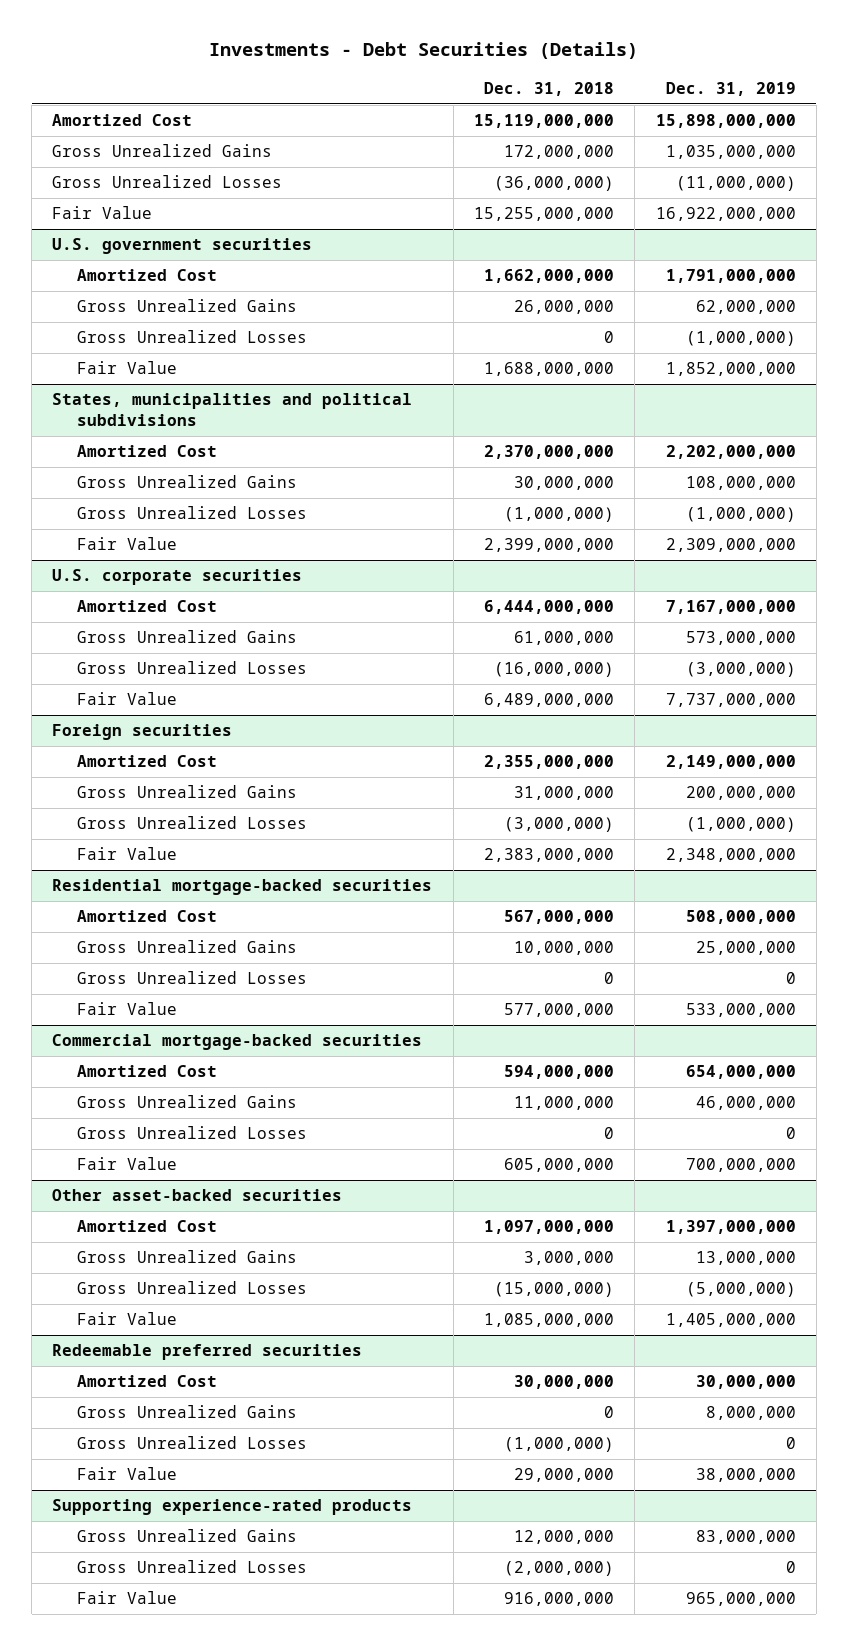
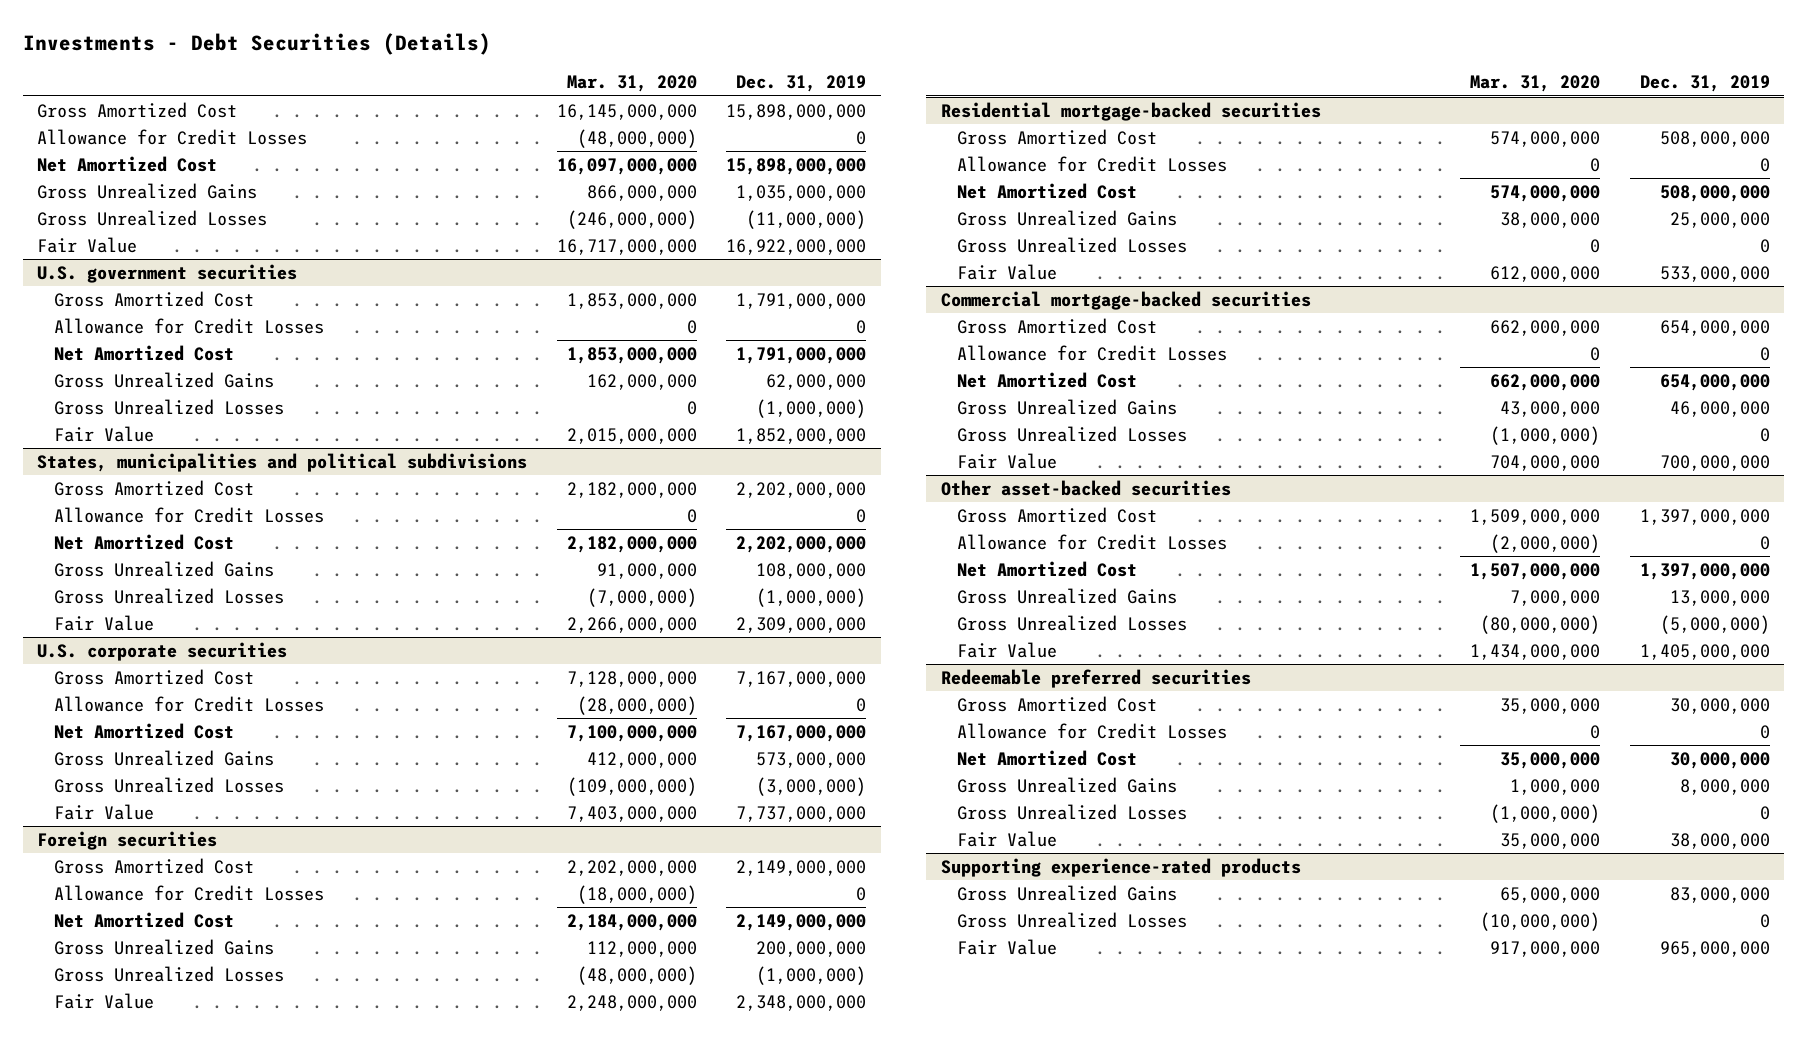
[483,81,614,96] Dec. 31, 2018 -> none
none -> [566,75,697,93] Mar. 31, 2020
[52,114,193,127] Amortized Cost -> [37,102,238,119] Gross Amortized Cost
none -> [37,129,308,146] Allowance for Credit Losses
none -> [37,156,218,173] Net Amortized Cost
[77,269,218,282] Amortized Cost -> [54,291,255,308] Gross Amortized Cost
none -> [54,318,325,335] Allowance for Credit Losses
none -> [54,345,235,362] Net Amortized Cost
[77,445,218,458] Amortized Cost -> [54,480,255,497] Gross Amortized Cost
none -> [54,507,325,524] Allowance for Credit Losses
none -> [54,534,235,551] Net Amortized Cost
[77,600,218,613] Amortized Cost -> [54,669,255,686] Gross Amortized Cost
none -> [54,696,325,713] Allowance for Credit Losses
none -> [54,723,235,740] Net Amortized Cost
[77,755,218,768] Amortized Cost -> [54,858,255,875] Gross Amortized Cost
none -> [54,885,325,902] Allowance for Credit Losses
none -> [54,912,235,929] Net Amortized Cost
[77,910,218,923] Amortized Cost -> [957,129,1158,146] Gross Amortized Cost
none -> [957,156,1228,173] Allowance for Credit Losses
none -> [957,183,1138,200] Net Amortized Cost
[77,1065,218,1078] Amortized Cost -> [957,318,1158,335] Gross Amortized Cost
none -> [957,345,1228,362] Allowance for Credit Losses
none -> [957,372,1138,389] Net Amortized Cost
[77,1220,218,1233] Amortized Cost -> [957,507,1158,524] Gross Amortized Cost
none -> [957,534,1228,551] Allowance for Credit Losses
none -> [957,561,1138,578] Net Amortized Cost
[77,1375,218,1388] Amortized Cost -> [957,696,1158,713] Gross Amortized Cost
none -> [957,723,1228,740] Allowance for Credit Losses
none -> [957,750,1138,767] Net Amortized Cost

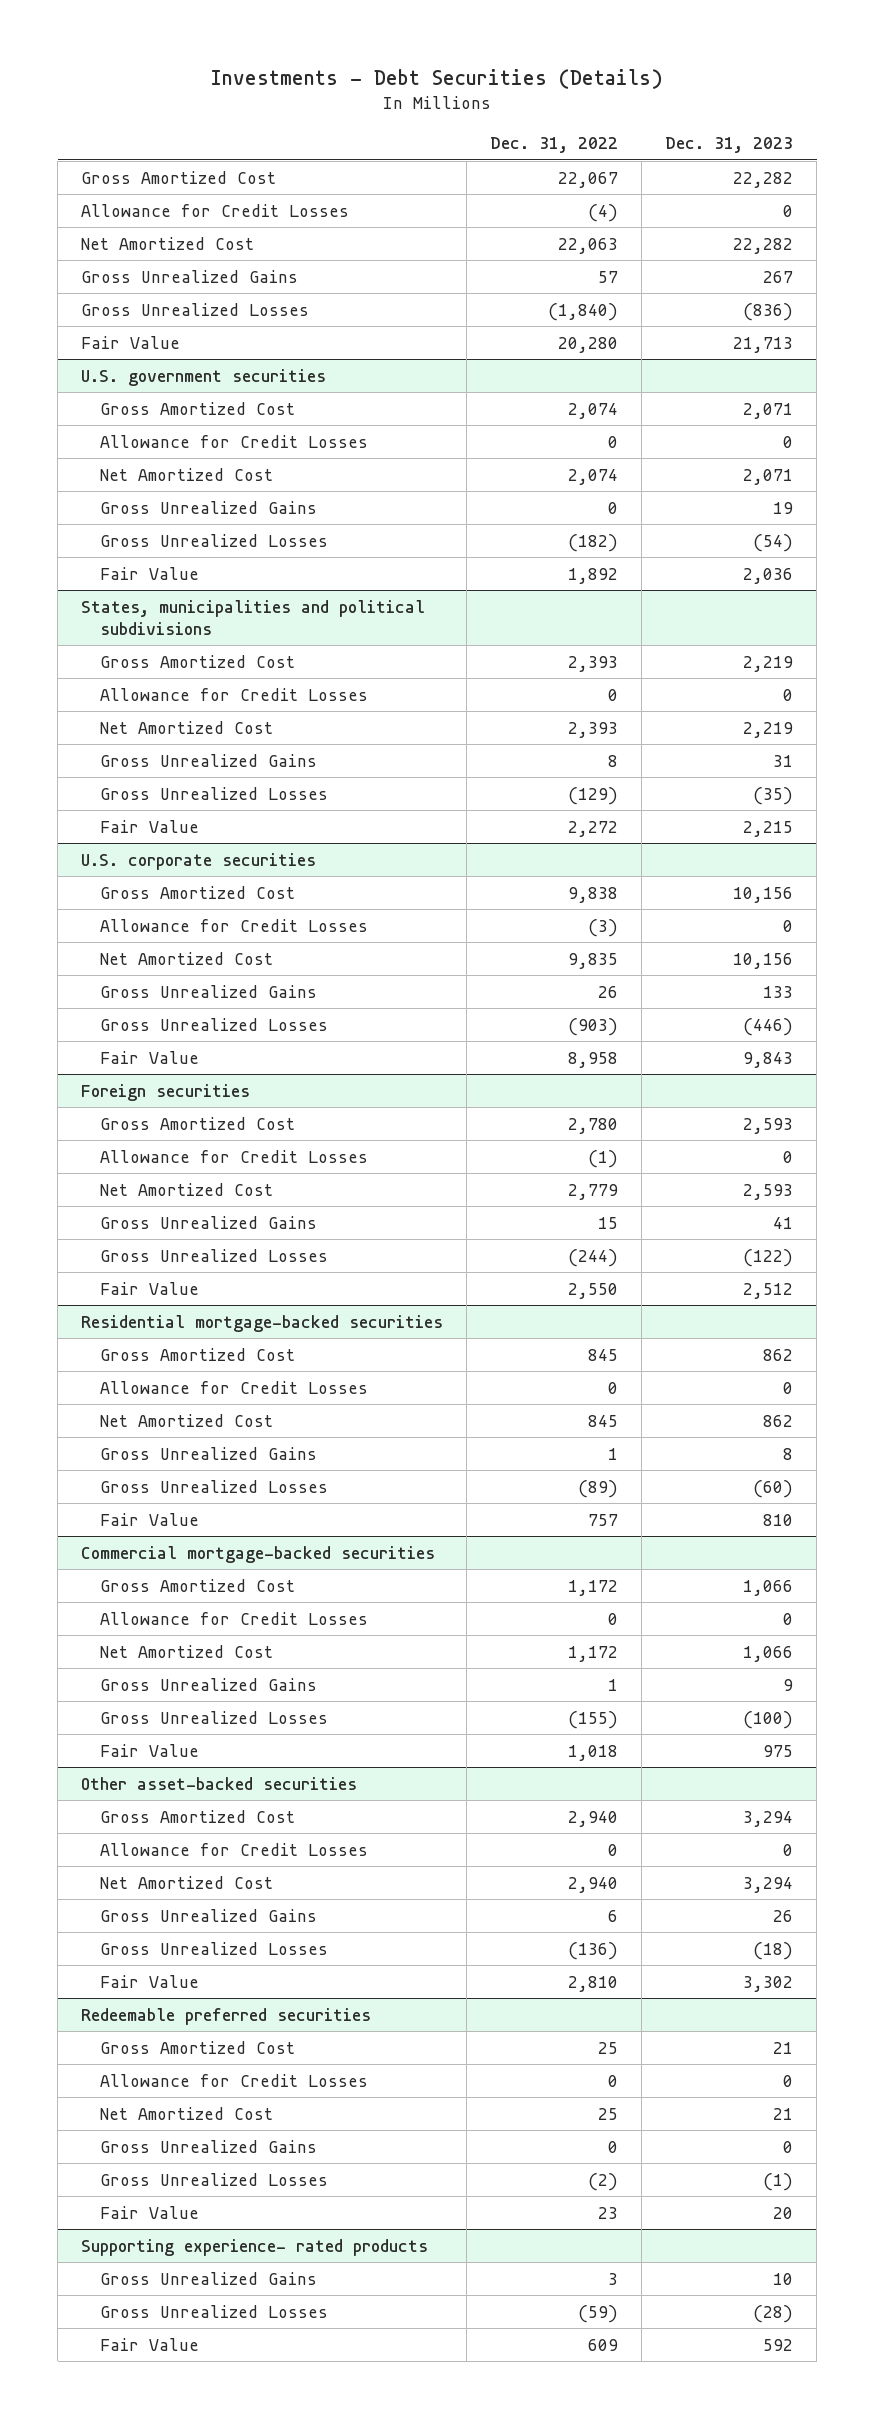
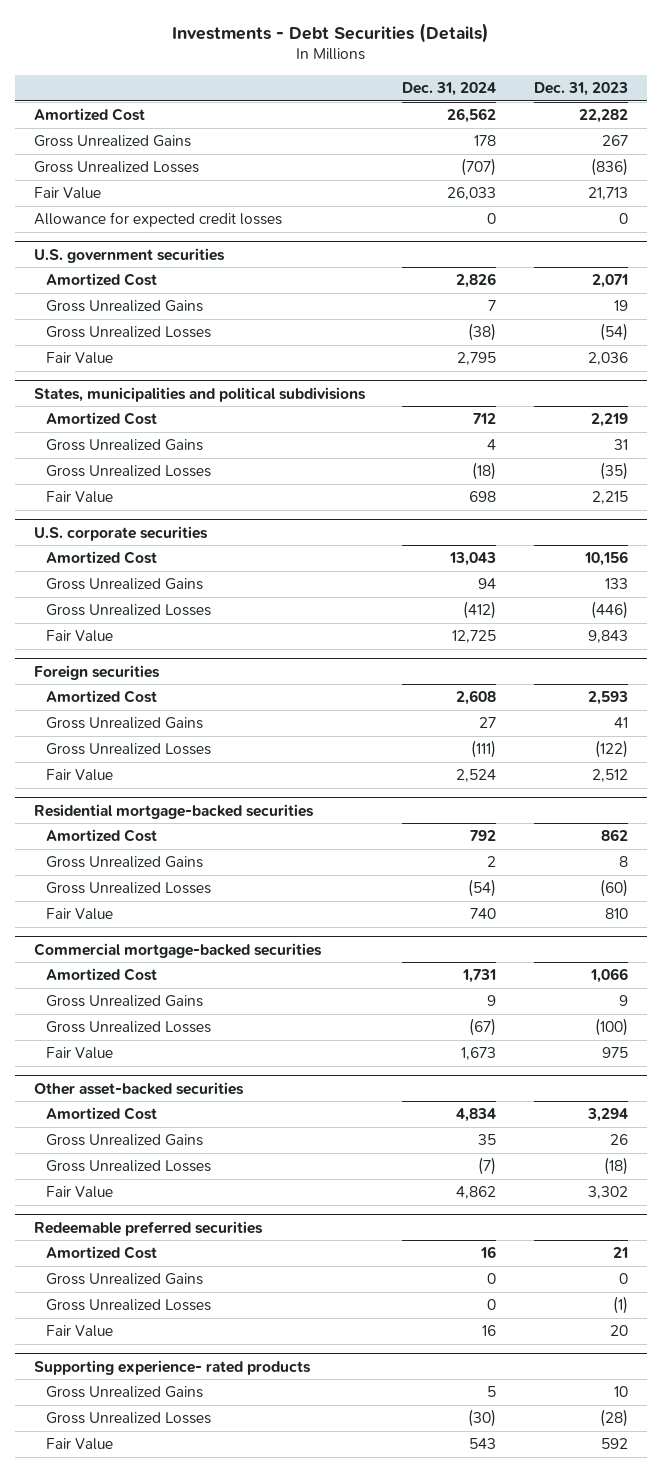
[490,137,619,154] Dec. 31, 2022 -> none
none -> [402,82,497,97] Dec. 31, 2024
[81,170,277,184] Gross Amortized Cost -> none
[81,203,350,217] Allowance for Credit Losses -> none
[81,236,255,250] Net Amortized Cost -> [33,108,145,122] Amortized Cost
none -> [33,212,282,228] Allowance for expected credit losses
[100,401,296,415] Gross Amortized Cost -> none
[100,434,369,448] Allowance for Credit Losses -> none
[100,467,274,481] Net Amortized Cost -> [46,273,158,287] Amortized Cost
[100,654,296,668] Gross Amortized Cost -> none
[100,687,369,701] Allowance for Credit Losses -> none
[100,720,274,734] Net Amortized Cost -> [46,412,158,426] Amortized Cost
[100,885,296,899] Gross Amortized Cost -> none
[100,918,369,932] Allowance for Credit Losses -> none
[100,951,274,965] Net Amortized Cost -> [46,551,158,565] Amortized Cost
[100,1116,296,1130] Gross Amortized Cost -> none
[100,1149,369,1163] Allowance for Credit Losses -> none
[100,1182,274,1196] Net Amortized Cost -> [46,690,158,704] Amortized Cost
[100,1347,296,1361] Gross Amortized Cost -> none
[100,1380,369,1394] Allowance for Credit Losses -> none
[100,1413,274,1427] Net Amortized Cost -> [46,829,158,843] Amortized Cost
[100,1578,296,1592] Gross Amortized Cost -> none
[100,1611,369,1625] Allowance for Credit Losses -> none
[100,1644,274,1658] Net Amortized Cost -> [46,968,158,982] Amortized Cost
[100,1809,296,1823] Gross Amortized Cost -> none
[100,1842,369,1856] Allowance for Credit Losses -> none
[100,1875,274,1889] Net Amortized Cost -> [46,1107,158,1121] Amortized Cost
[100,2040,296,2054] Gross Amortized Cost -> none
[100,2073,369,2087] Allowance for Credit Losses -> none
[100,2106,274,2120] Net Amortized Cost -> [46,1246,158,1260] Amortized Cost

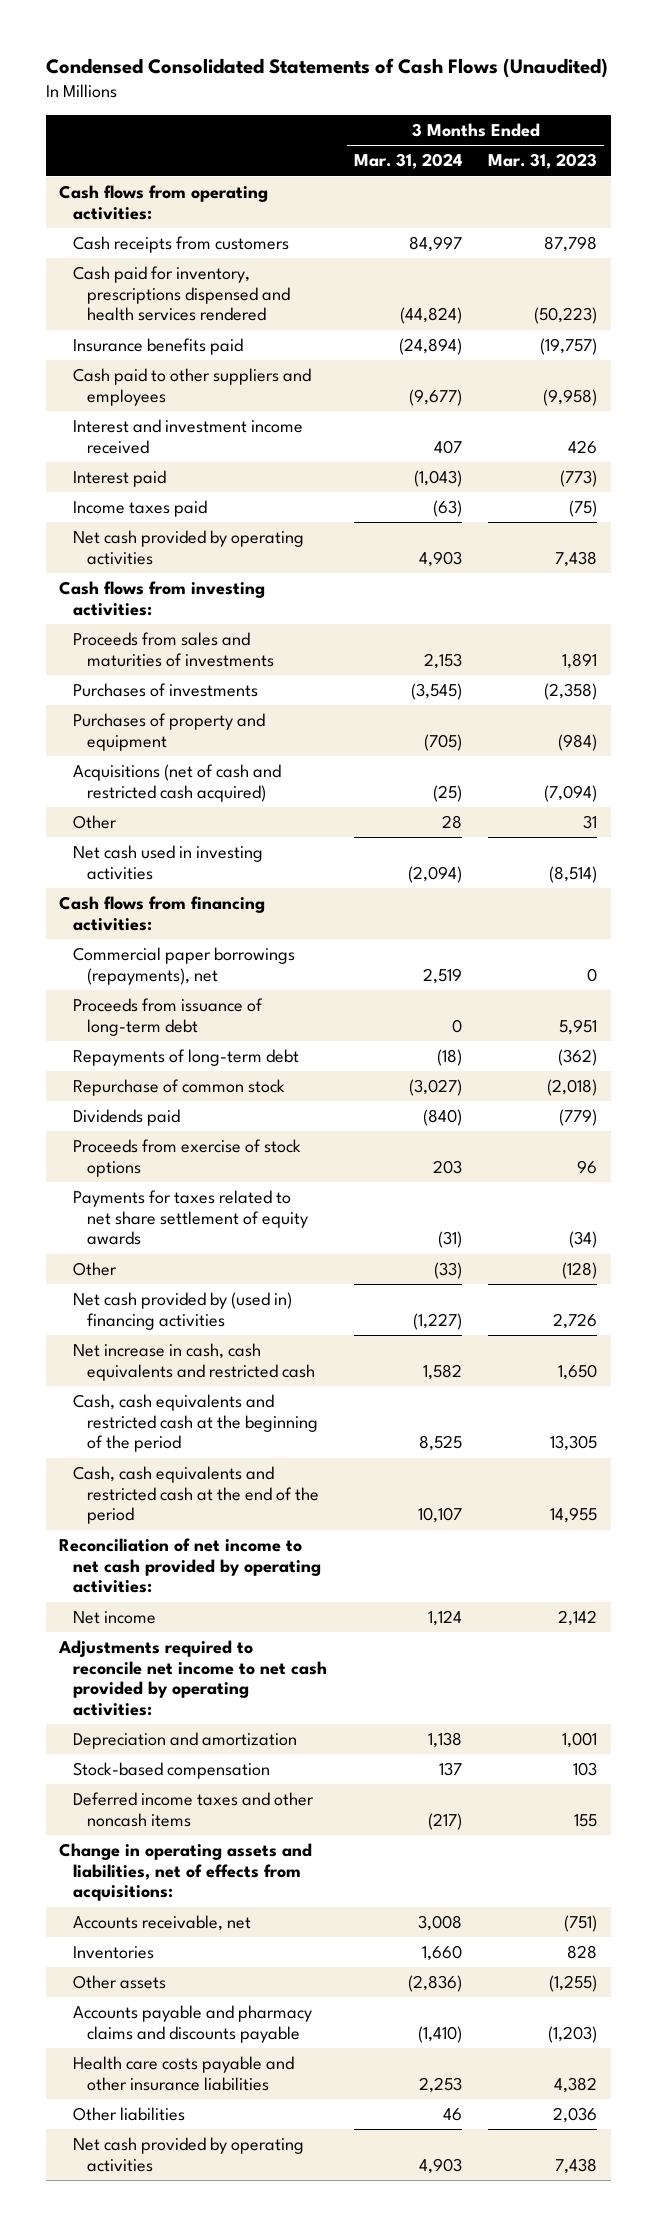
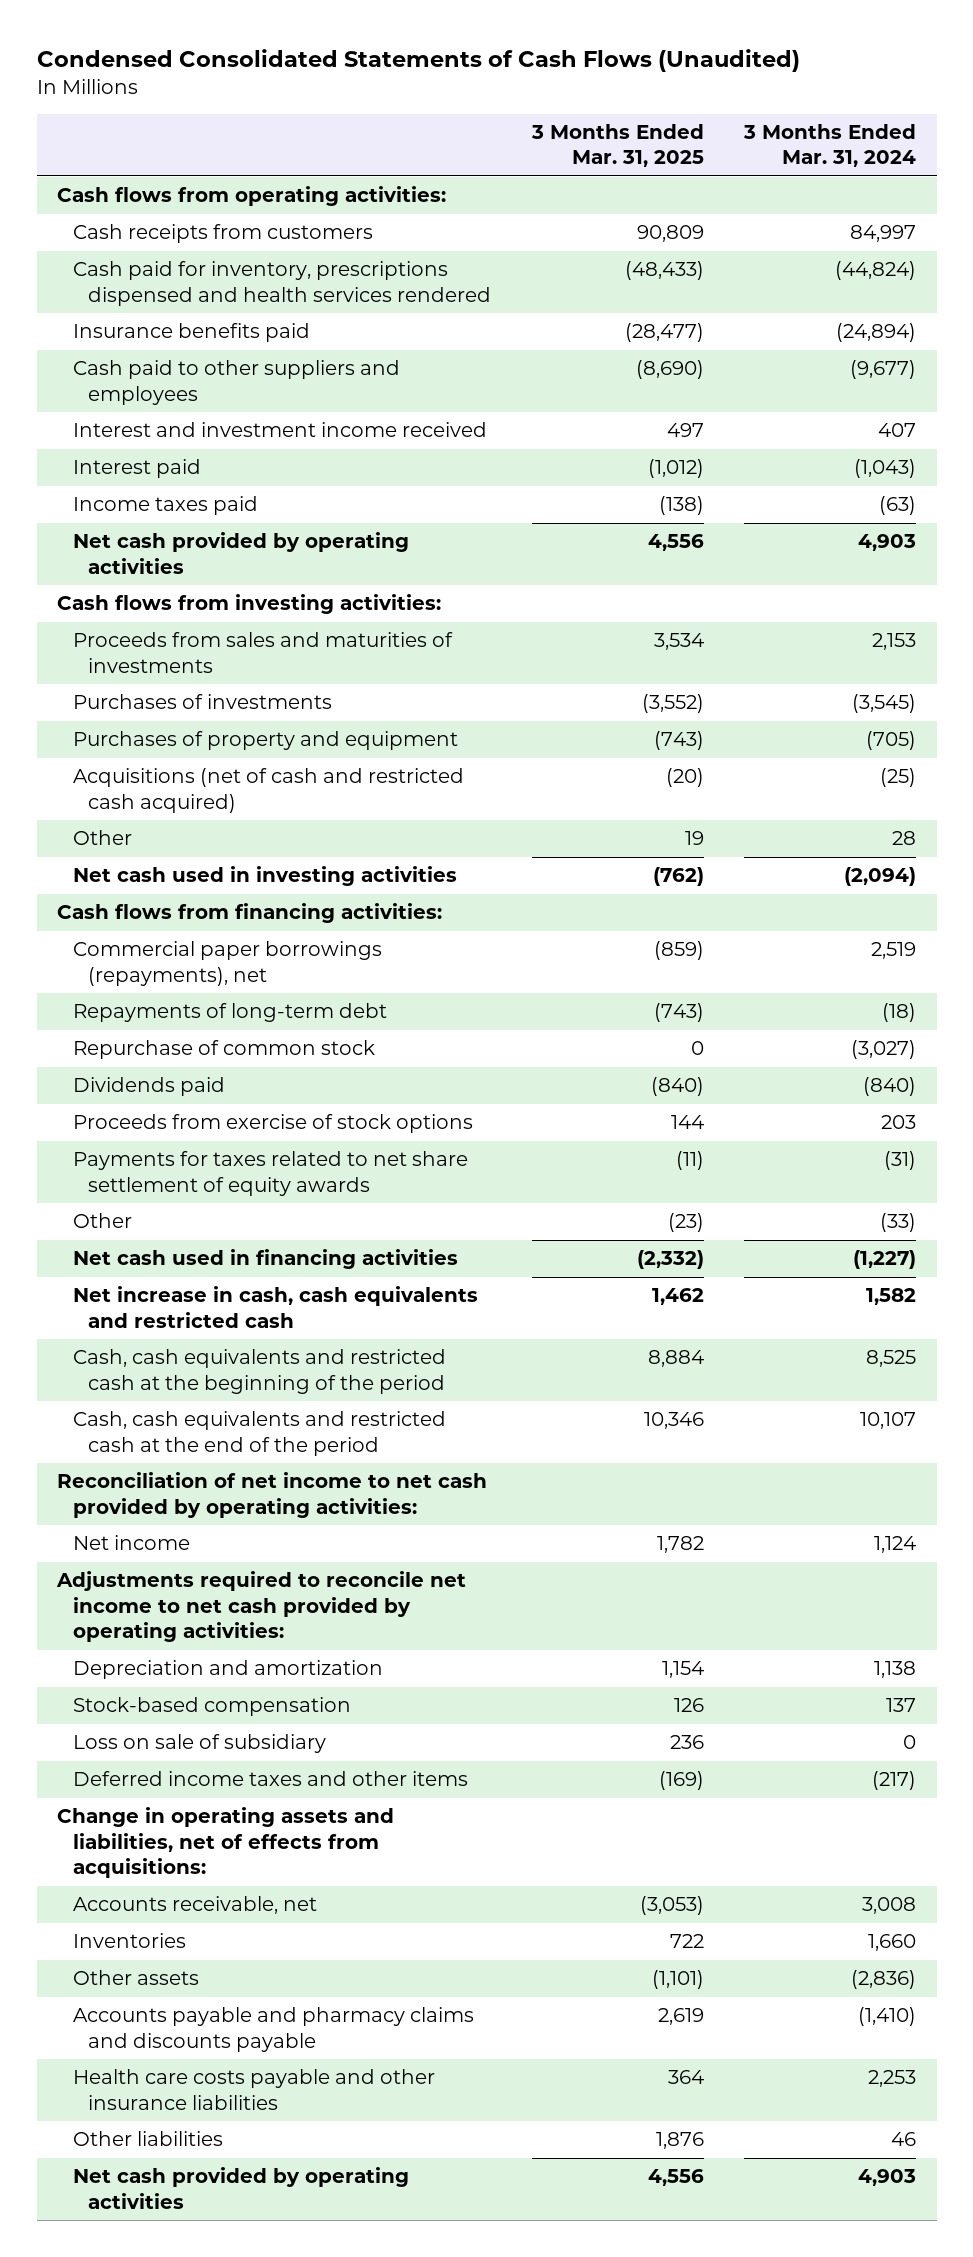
[488,153,598,170] Mar. 31, 2023 -> none
none -> [530,123,704,168] 3 Months Ended Mar. 31, 2025
[72,998,263,1036] Proceeds from issuance of long-term debt -> none
[72,1292,292,1330] Net cash provided by (used in) financing activities -> [72,1249,458,1270] Net cash used in financing activities
none -> [72,1734,326,1754] Loss on sale of subsidiary
[72,1792,314,1827] Deferred income taxes and other noncash items -> [72,1771,468,1787] Deferred income taxes and other items

